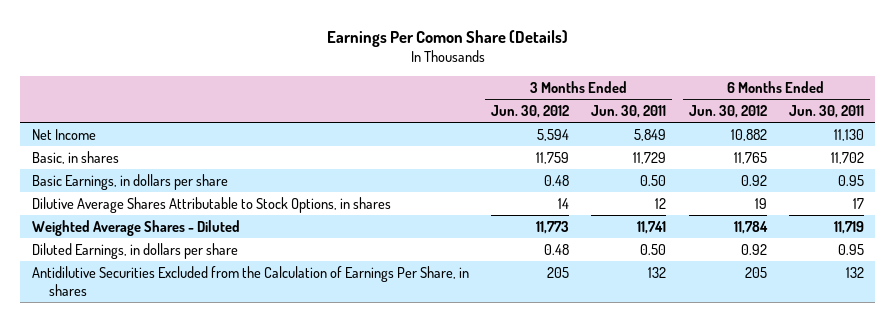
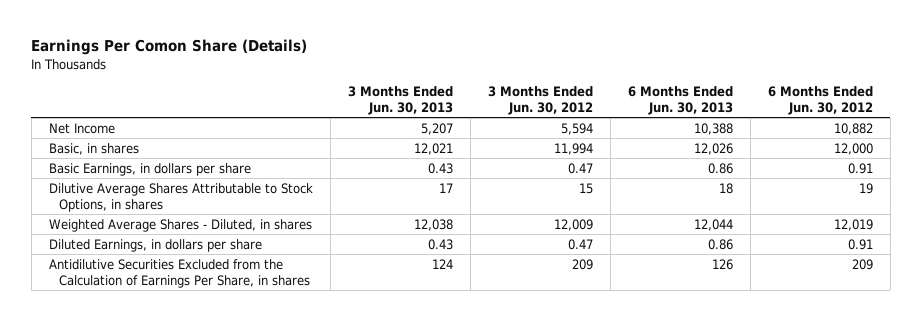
[591,104,667,118] Jun. 30, 2011 -> none
[789,104,865,118] Jun. 30, 2011 -> none
none -> [347,86,453,116] 3 Months Ended Jun. 30, 2013
none -> [627,86,733,116] 6 Months Ended Jun. 30, 2013
[536,151,570,164] 11,759 -> [553,142,593,155] 11,994
[733,151,767,164] 11,765 -> [833,142,873,155] 12,000
[544,174,570,186] 0.48 -> [567,162,593,174] 0.47
[740,174,767,186] 0.92 -> [847,162,873,174] 0.91
[558,197,570,209] 14 -> [578,182,593,194] 15
[31,219,240,236] Weighted Average Shares - Diluted -> [48,218,312,232] Weighted Average Shares - Diluted, in shares
[536,220,570,234] 11,773 -> [553,218,593,231] 12,009
[733,220,768,234] 11,784 -> [833,218,873,231] 12,019
[544,243,570,255] 0.48 -> [567,238,593,250] 0.47
[740,243,767,255] 0.92 -> [847,238,873,250] 0.91
[547,266,570,278] 205 -> [571,258,593,270] 209
[744,266,767,278] 205 -> [851,258,873,270] 209

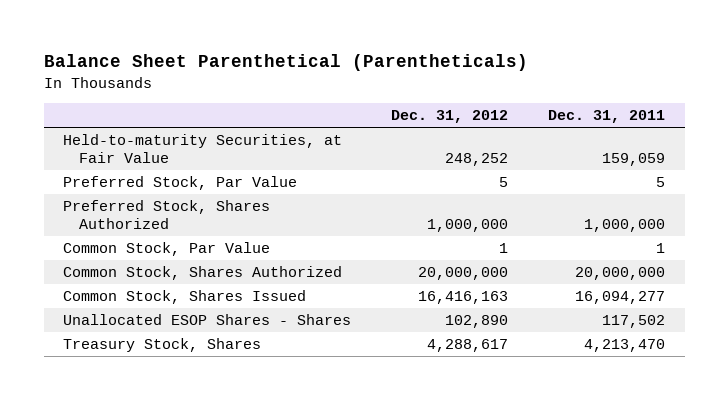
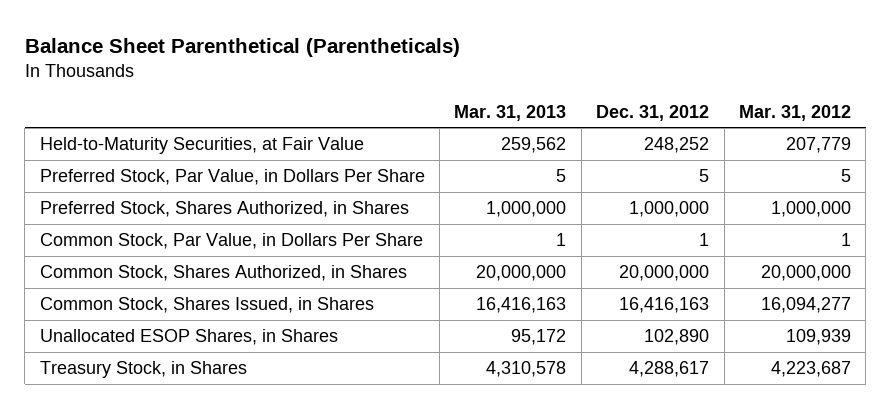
[547,110,665,124] Dec. 31, 2011 -> none
none -> [454,104,567,121] Mar. 31, 2013
none -> [738,104,851,121] Mar. 31, 2012
[63,134,343,163] Held-to-maturity Securities, at Fair Value -> [39,137,364,155] Held-to-Maturity Securities, at Fair Value
[63,176,298,191] Preferred Stock, Par Value -> [39,169,425,186] Preferred Stock, Par Value, in Dollars Per Share
[63,200,271,229] Preferred Stock, Shares Authorized -> [39,201,409,218] Preferred Stock, Shares Authorized, in Shares
[63,242,271,257] Common Stock, Par Value -> [39,233,423,250] Common Stock, Par Value, in Dollars Per Share
[63,266,343,281] Common Stock, Shares Authorized -> [39,265,407,282] Common Stock, Shares Authorized, in Shares
[63,290,307,305] Common Stock, Shares Issued -> [39,297,374,314] Common Stock, Shares Issued, in Shares
[63,314,352,326] Unallocated ESOP Shares - Shares -> [39,329,338,346] Unallocated ESOP Shares, in Shares
[63,338,262,353] Treasury Stock, Shares -> [39,361,247,379] Treasury Stock, in Shares

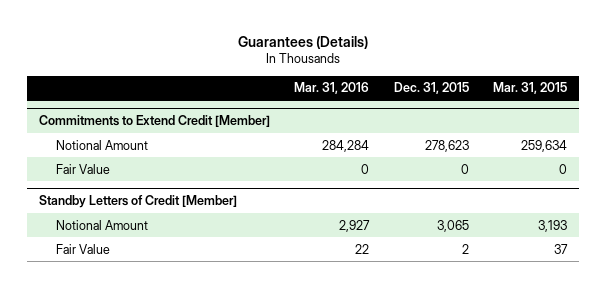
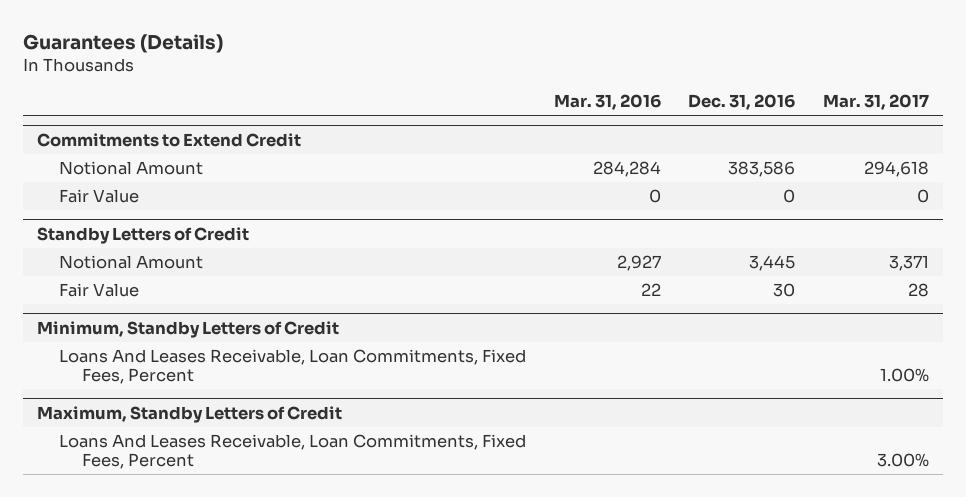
[393,82,469,95] Dec. 31, 2015 -> none
[492,82,567,95] Mar. 31, 2015 -> none
none -> [688,94,796,111] Dec. 31, 2016
none -> [822,94,929,111] Mar. 31, 2017
[39,115,271,128] Commitments to Extend Credit [Member] -> [36,132,301,147] Commitments to Extend Credit
[39,195,238,209] Standby Letters of Credit [Member] -> [36,226,249,244] Standby Letters of Credit
none -> [36,320,339,338] Minimum, Standby Letters of Credit
none -> [59,349,527,385] Loans And Leases Receivable, Loan Commitments, Fixed Fees, Percent
none -> [36,405,342,423] Maximum, Standby Letters of Credit
none -> [59,434,527,470] Loans And Leases Receivable, Loan Commitments, Fixed Fees, Percent

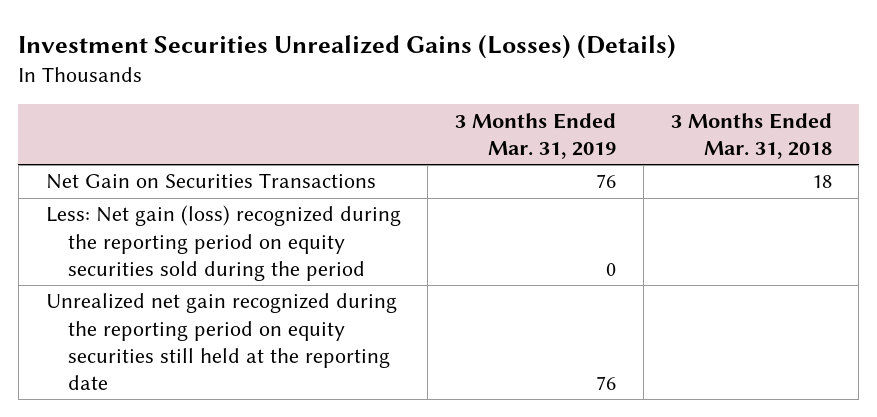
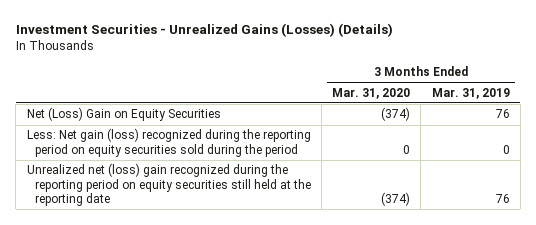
[18,33,677,59] Investment Securities Unrealized Gains (Losses) (Details) -> [15,23,393,38] Investment Securities - Unrealized Gains (Losses) (Details)
[670,112,832,159] 3 Months Ended Mar. 31, 2018 -> none
none -> [332,87,411,99] Mar. 31, 2020
[45,173,376,190] Net Gain on Securities Transactions -> [26,107,221,122] Net (Loss) Gain on Equity Securities
[45,293,397,390] Unrealized net gain recognized during the reporting period on equity securities still held at the reporting date -> [26,163,311,207] Unrealized net (loss) gain recognized during the reporting period on equity securities still held at the reporting date

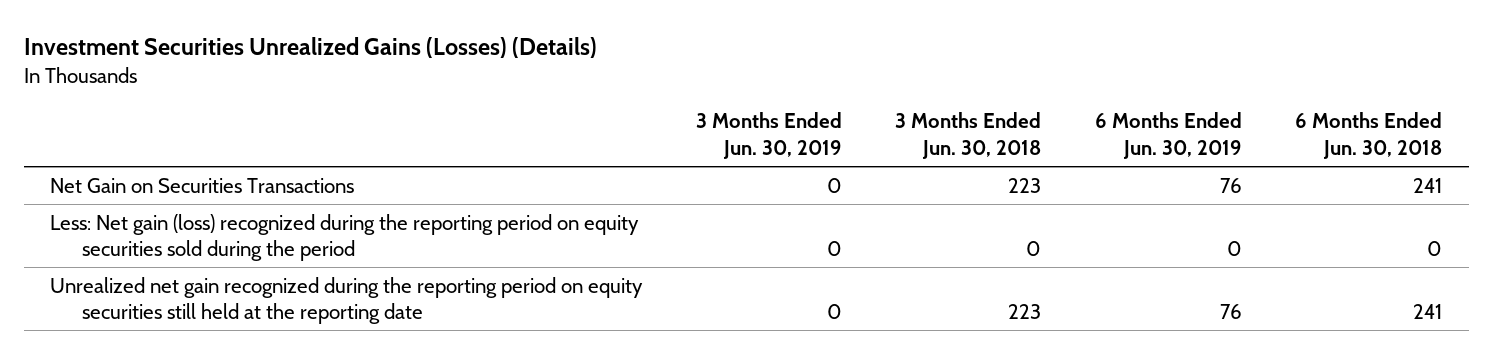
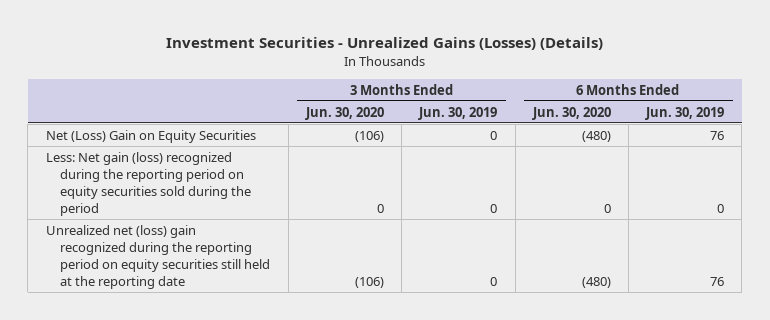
[23,37,597,59] Investment Securities Unrealized Gains (Losses) (Details) -> [165,37,603,51] Investment Securities - Unrealized Gains (Losses) (Details)
[895,112,1042,159] 3 Months Ended Jun. 30, 2018 -> none
[1295,112,1443,159] 6 Months Ended Jun. 30, 2018 -> none
none -> [304,106,384,120] Jun. 30, 2020
none -> [531,106,611,120] Jun. 30, 2020
[50,177,355,193] Net Gain on Securities Transactions -> [45,129,256,143] Net (Loss) Gain on Equity Securities
[50,276,644,324] Unrealized net gain recognized during the reporting period on equity securities still held at the reporting date -> [45,224,271,289] Unrealized net (loss) gain recognized during the reporting period on equity securities still held at the reporting date

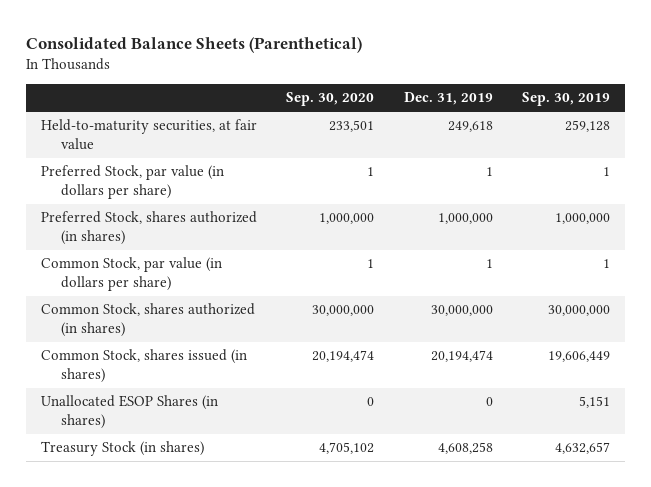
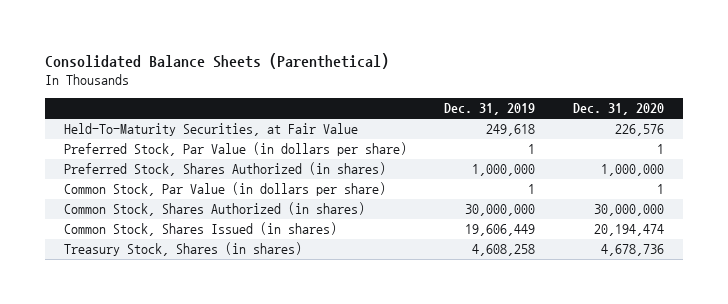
[286,92,375,107] Sep. 30, 2020 -> none
[522,92,611,107] Sep. 30, 2019 -> none
none -> [573,103,665,116] Dec. 31, 2020
[40,395,218,429] Unallocated ESOP Shares (in shares) -> none
[40,119,257,150] Held-to-maturity securities, at fair value -> [63,123,358,137] Held-To-Maturity Securities, at Fair Value
[40,165,224,199] Preferred Stock, par value (in dollars per share) -> [63,142,407,157] Preferred Stock, Par Value (in dollars per share)
[40,211,257,245] Preferred Stock, shares authorized (in shares) -> [63,162,386,177] Preferred Stock, Shares Authorized (in shares)
[40,257,222,291] Common Stock, par value (in dollars per share) -> [63,182,386,197] Common Stock, Par Value (in dollars per share)
[40,303,255,337] Common Stock, shares authorized (in shares) -> [63,202,365,217] Common Stock, Shares Authorized (in shares)
[40,349,247,383] Common Stock, shares issued (in shares) -> [63,222,337,237] Common Stock, Shares Issued (in shares)
[430,350,493,363] 20,194,474 -> [465,224,536,237] 19,606,449
[40,441,204,457] Treasury Stock (in shares) -> [63,242,302,257] Treasury Stock, Shares (in shares)

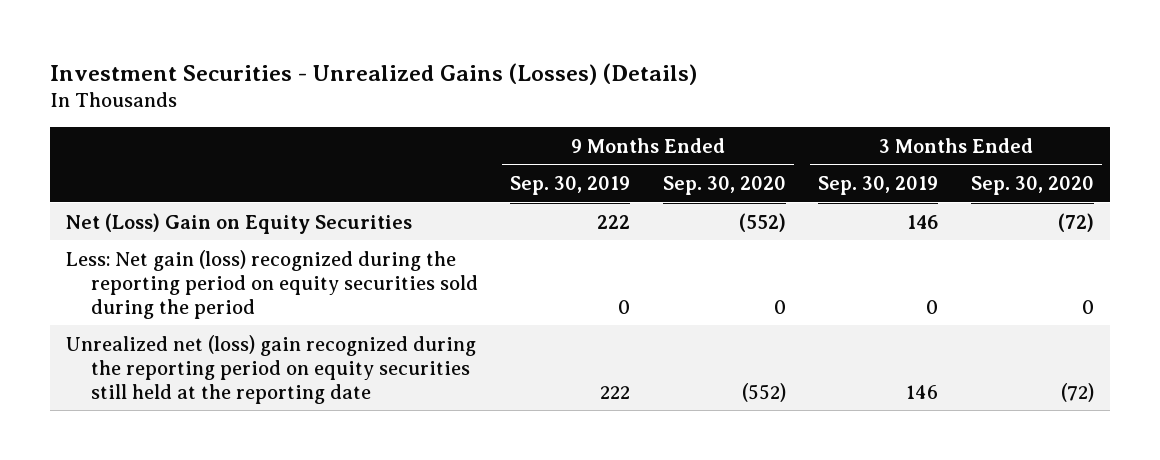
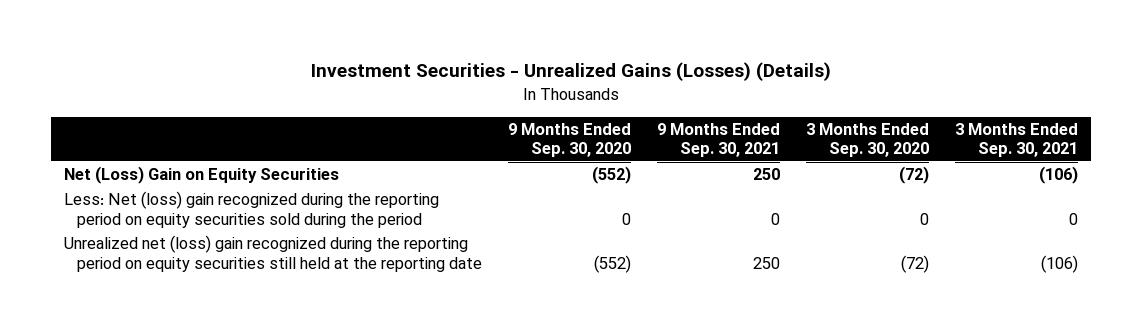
[510,176,631,196] Sep. 30, 2019 -> none
[818,176,939,196] Sep. 30, 2019 -> none
none -> [657,122,781,158] 9 Months Ended Sep. 30, 2021
none -> [955,122,1079,158] 3 Months Ended Sep. 30, 2021
[65,249,478,319] Less: Net gain (loss) recognized during the reporting period on equity securities sold during the period -> [64,191,440,228] Less: Net (loss) gain recognized during the reporting period on equity securities sold during the period

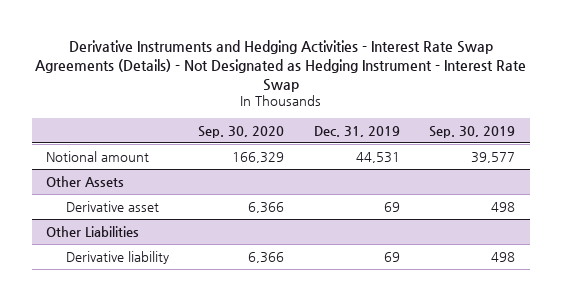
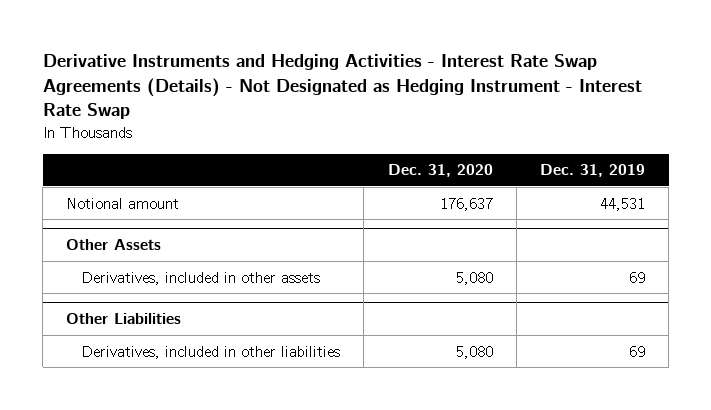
[198,125,285,138] Sep. 30, 2020 -> none
[429,125,516,138] Sep. 30, 2019 -> none
none -> [387,164,493,178] Dec. 31, 2020
[65,200,159,212] Derivative asset -> [81,271,321,285] Derivatives, included in other assets
[65,250,169,264] Derivative liability -> [81,345,341,359] Derivatives, included in other liabilities

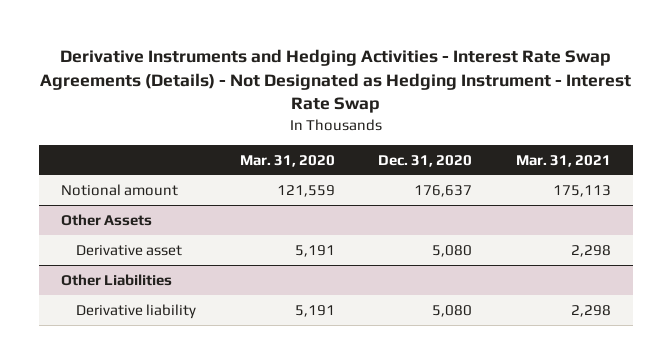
[540,164,646,178] Dec. 31, 2019 -> none
none -> [239,154,335,167] Mar. 31, 2020
none -> [515,154,611,167] Mar. 31, 2021
[81,271,321,285] Derivatives, included in other assets -> [76,244,183,256] Derivative asset
[81,345,341,359] Derivatives, included in other liabilities -> [76,303,197,319] Derivative liability

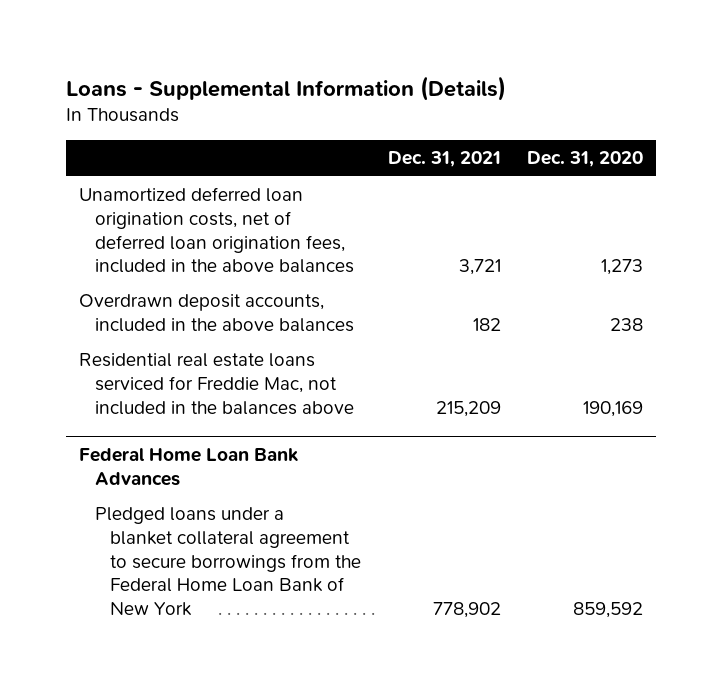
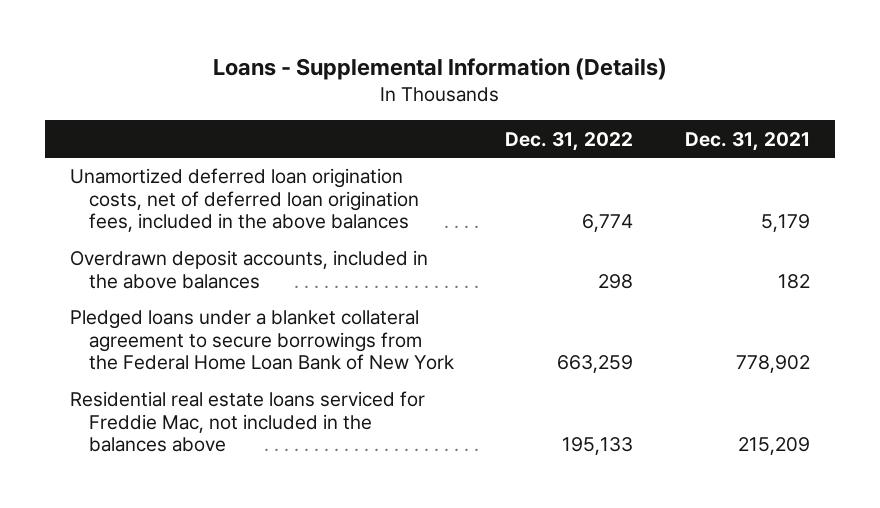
[526,151,643,168] Dec. 31, 2020 -> none
none -> [505,131,634,151] Dec. 31, 2022
[458,259,501,276] 3,721 -> [760,214,810,233] 5,179
[79,447,299,486] Federal Home Loan Bank Advances -> none
[79,353,354,415] Residential real estate loans serviced for Freddie Mac, not included in the balances above -> [70,391,426,453] Residential real estate loans serviced for Freddie Mac, not included in the balances above

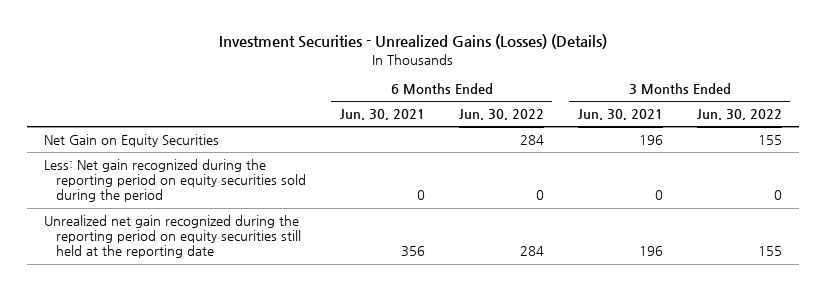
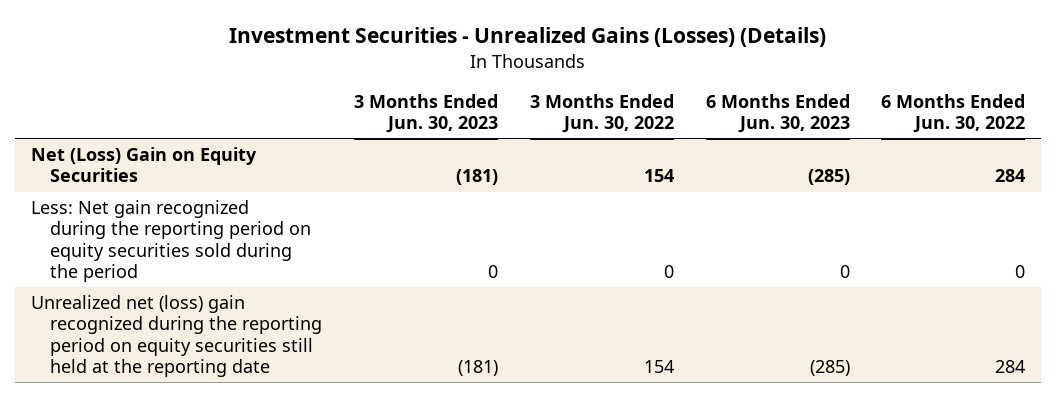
[339,109,425,121] Jun. 30, 2021 -> none
[577,109,663,121] Jun. 30, 2021 -> none
none -> [353,93,498,134] 3 Months Ended Jun. 30, 2023
none -> [705,93,850,134] 6 Months Ended Jun. 30, 2023
[43,134,219,148] Net Gain on Equity Securities -> [31,147,258,183] Net (Loss) Gain on Equity Securities
[757,135,782,146] 155 -> [643,169,674,183] 154
[43,215,301,259] Unrealized net gain recognized during the reporting period on equity securities still held at the reporting date -> [31,295,322,377] Unrealized net (loss) gain recognized during the reporting period on equity securities still held at the reporting date
[757,246,782,257] 155 -> [643,359,674,373] 154

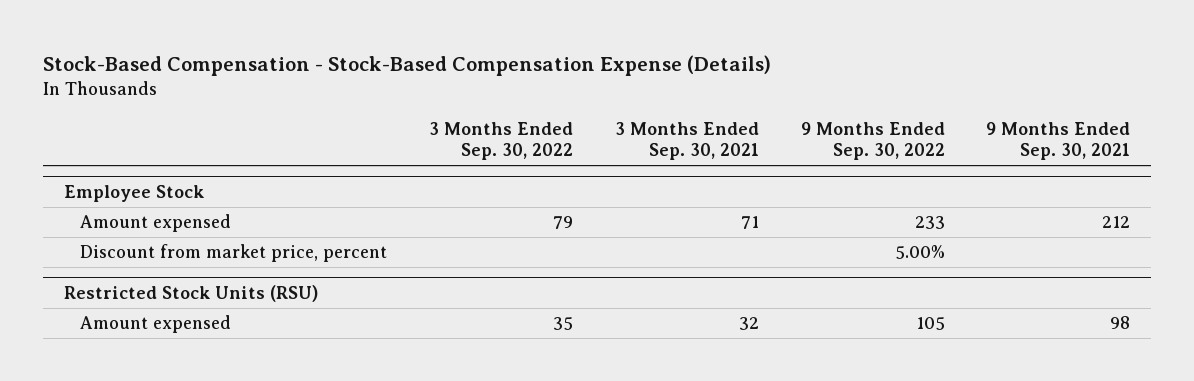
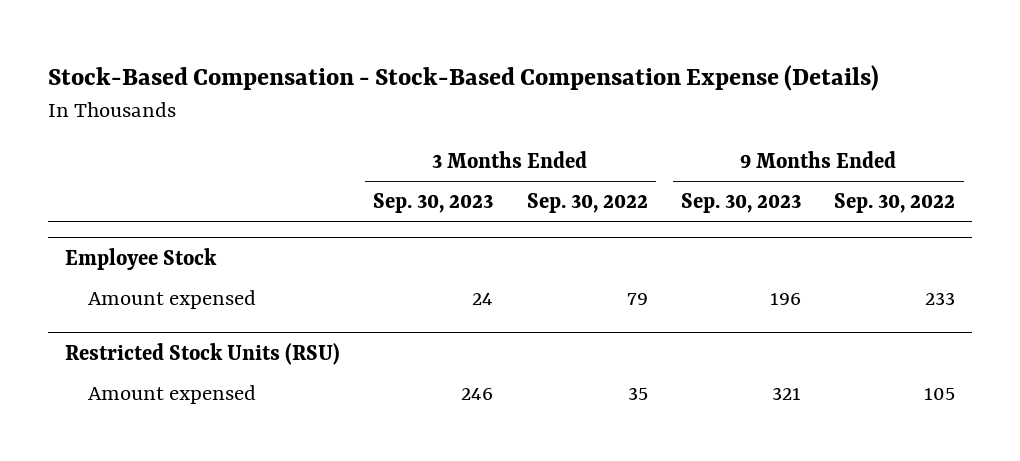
[614,121,759,161] 3 Months Ended Sep. 30, 2021 -> none
[986,121,1131,161] 9 Months Ended Sep. 30, 2021 -> none
none -> [373,193,494,214] Sep. 30, 2023
none -> [680,193,801,214] Sep. 30, 2023
[80,244,388,263] Discount from market price, percent -> none

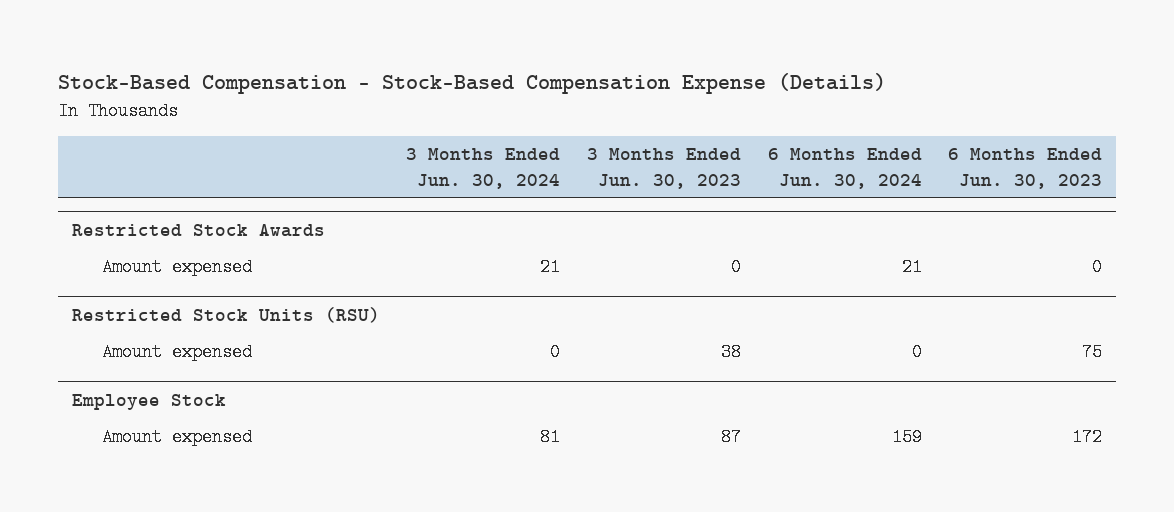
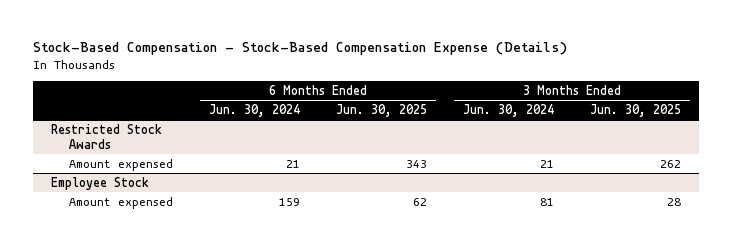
[586,148,741,189] 3 Months Ended Jun. 30, 2023 -> none
[948,148,1103,189] 6 Months Ended Jun. 30, 2023 -> none
none -> [335,104,427,118] 6 Months Ended Jun. 30, 2025
none -> [589,104,681,118] 3 Months Ended Jun. 30, 2025
[71,306,380,323] Restricted Stock Units (RSU) -> none
[101,343,252,362] Amount expensed -> none

